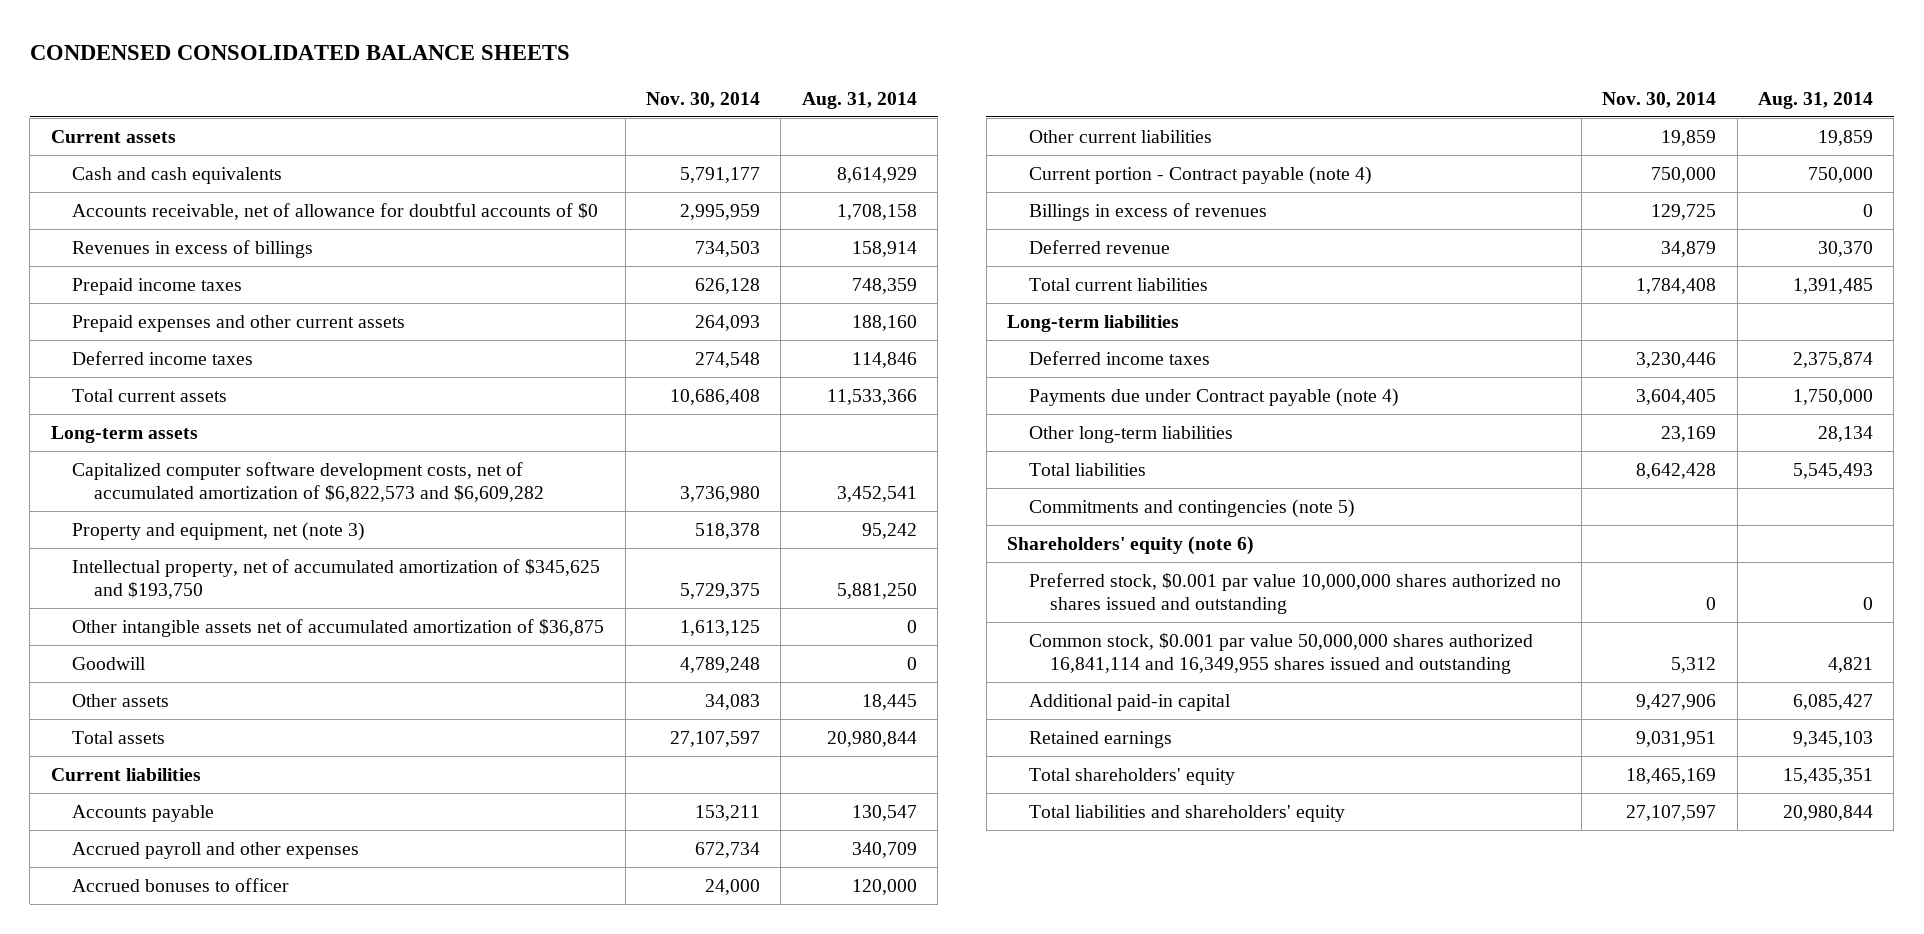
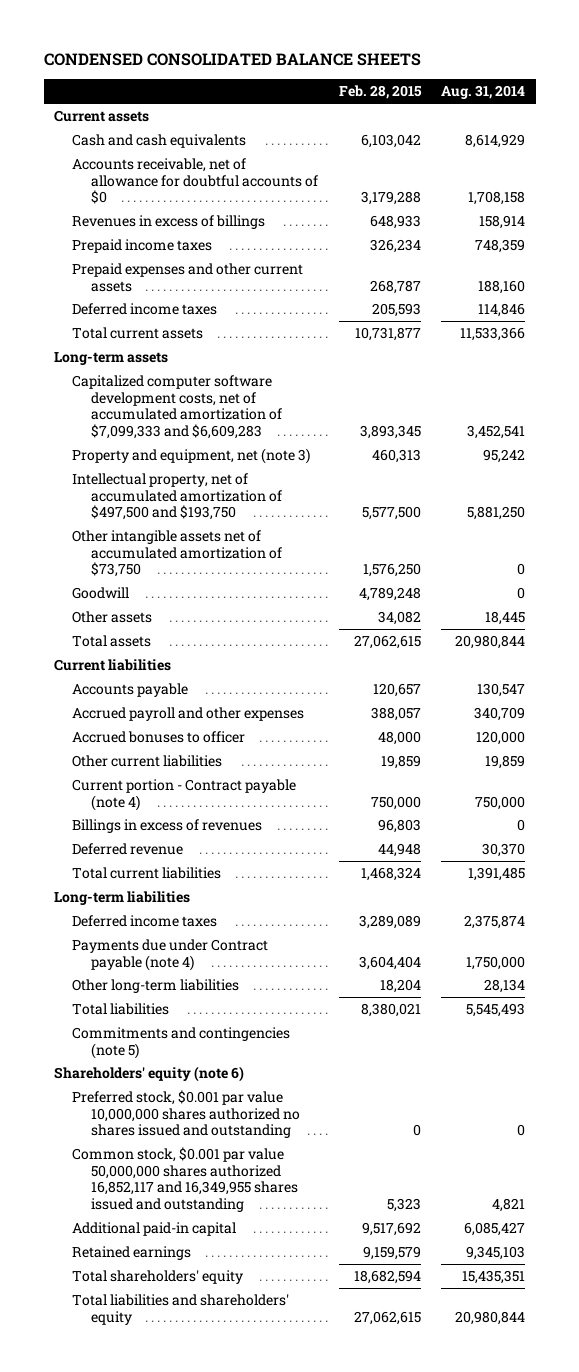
[646,91,761,108] Nov. 30, 2014 -> none
none -> [338,85,422,100] Feb. 28, 2015
[72,461,544,502] Capitalized computer software development costs, net of accumulated amortization of $6,822,573 and $6,609,282 -> [72,375,282,439] Capitalized computer software development costs, net of accumulated amortization of $7,099,333 and $6,609,283
[72,558,601,599] Intellectual property, net of accumulated amortization of $345,625 and $193,750 -> [72,473,282,521] Intellectual property, net of accumulated amortization of $497,500 and $193,750
[72,618,605,637] Other intangible assets net of accumulated amortization of $36,875 -> [72,530,282,578] Other intangible assets net of accumulated amortization of $73,750
[1028,632,1533,674] Common stock, $0.001 par value 50,000,000 shares authorized 16,841,114 and 16,349,955 shares issued and outstanding -> [72,1147,298,1212] Common stock, $0.001 par value 50,000,000 shares authorized 16,852,117 and 16,349,955 shares issued and outstanding

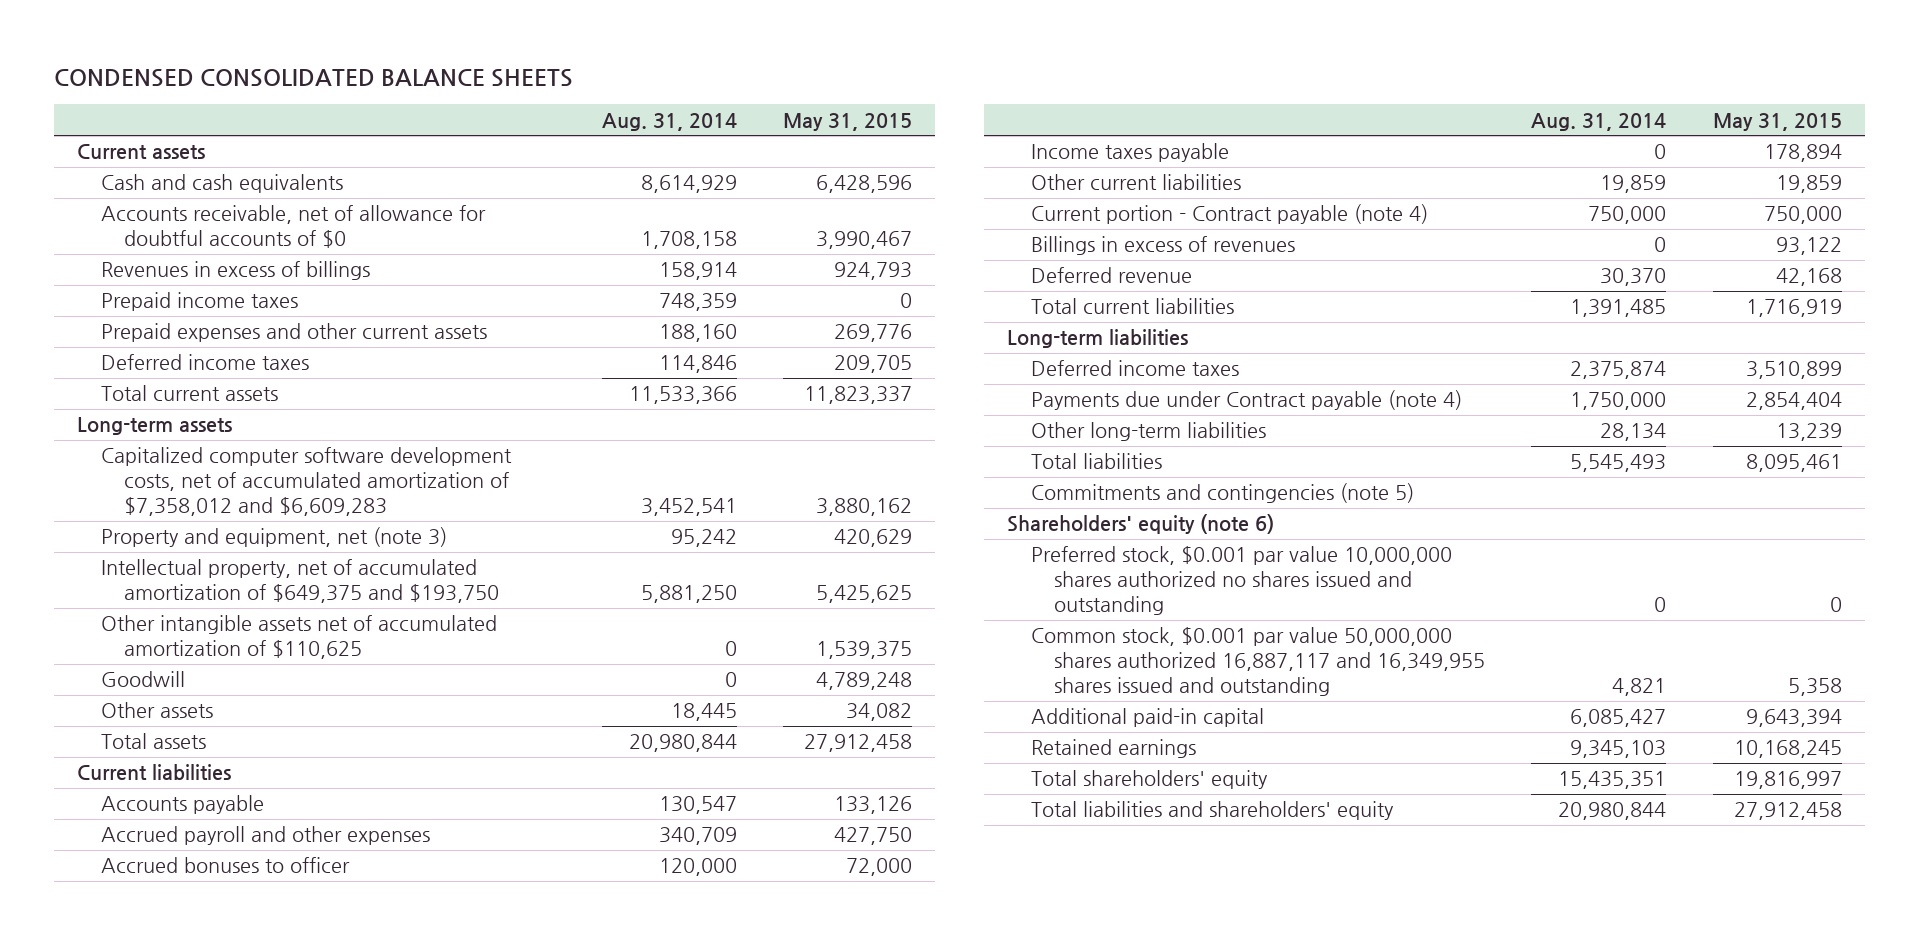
[338,85,422,100] Feb. 28, 2015 -> none
none -> [782,112,912,131] May 31, 2015
[72,375,282,439] Capitalized computer software development costs, net of accumulated amortization of $7,099,333 and $6,609,283 -> [100,447,512,517] Capitalized computer software development costs, net of accumulated amortization of $7,358,012 and $6,609,283
[72,473,282,521] Intellectual property, net of accumulated amortization of $497,500 and $193,750 -> [100,559,500,604] Intellectual property, net of accumulated amortization of $649,375 and $193,750
[72,530,282,578] Other intangible assets net of accumulated amortization of $73,750 -> [100,615,497,660] Other intangible assets net of accumulated amortization of $110,625
none -> [1030,143,1229,163] Income taxes payable
[72,1147,298,1212] Common stock, $0.001 par value 50,000,000 shares authorized 16,852,117 and 16,349,955 shares issued and outstanding -> [1030,627,1486,697] Common stock, $0.001 par value 50,000,000 shares authorized 16,887,117 and 16,349,955 shares issued and outstanding

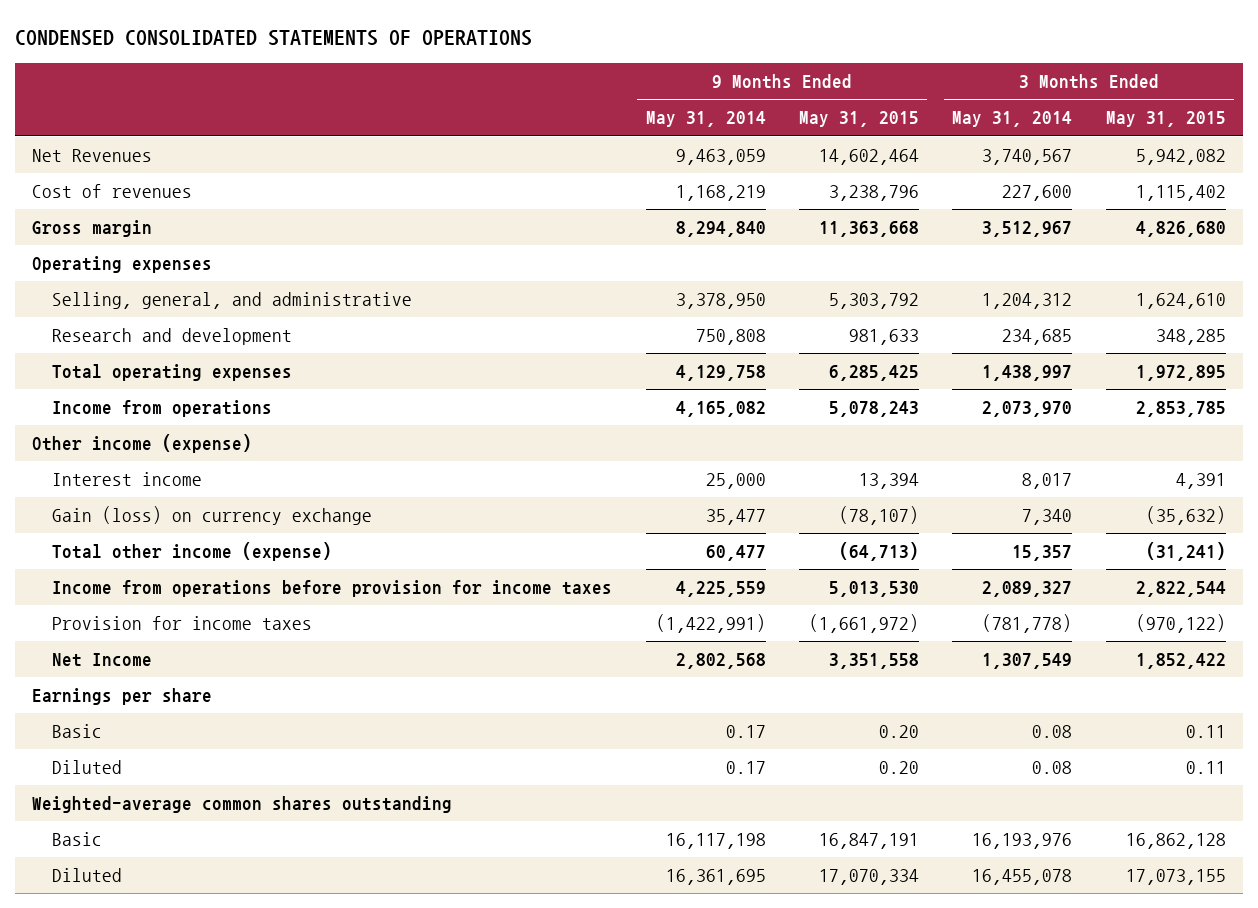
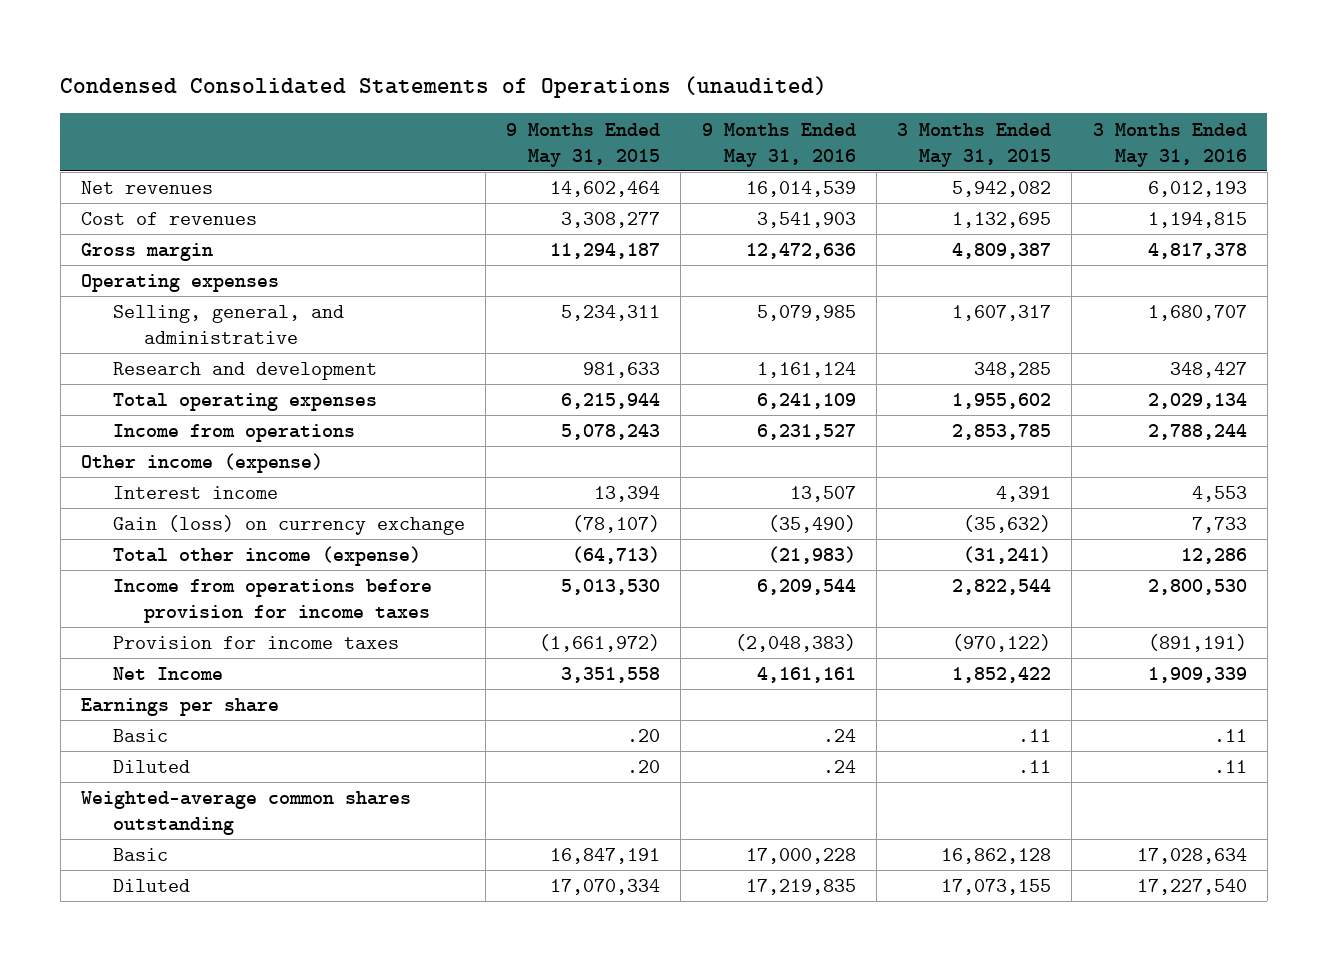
[15,30,533,47] CONDENSED CONSOLIDATED STATEMENTS OF OPERATIONS -> [60,75,828,98] Condensed Consolidated Statements of Operations (unaudited)
[645,111,766,128] May 31, 2014 -> none
[952,111,1073,128] May 31, 2014 -> none
none -> [701,122,856,167] 9 Months Ended May 31, 2016
none -> [1092,122,1247,167] 3 Months Ended May 31, 2016
[32,149,153,163] Net Revenues -> [80,181,213,195] Net revenues
[829,185,920,202] 3,238,796 -> [561,212,661,229] 3,308,277
[1135,185,1226,202] 1,115,402 -> [952,212,1052,229] 1,132,695
[819,221,920,238] 11,363,668 -> [550,243,661,260] 11,294,187
[1135,221,1226,238] 4,826,680 -> [952,243,1052,260] 4,809,387
[829,293,920,310] 5,303,792 -> [561,305,661,322] 5,234,311
[1135,293,1226,310] 1,624,610 -> [952,305,1052,322] 1,607,317
[829,365,920,382] 6,285,425 -> [561,393,661,410] 6,215,944
[1135,365,1226,382] 1,972,895 -> [952,393,1052,410] 1,955,602
[879,725,920,739] 0.20 -> [627,729,661,743] .20
[1185,725,1226,739] 0.11 -> [1018,729,1052,743] .11
[879,761,920,775] 0.20 -> [627,760,661,774] .20
[1185,761,1226,775] 0.11 -> [1018,760,1052,774] .11

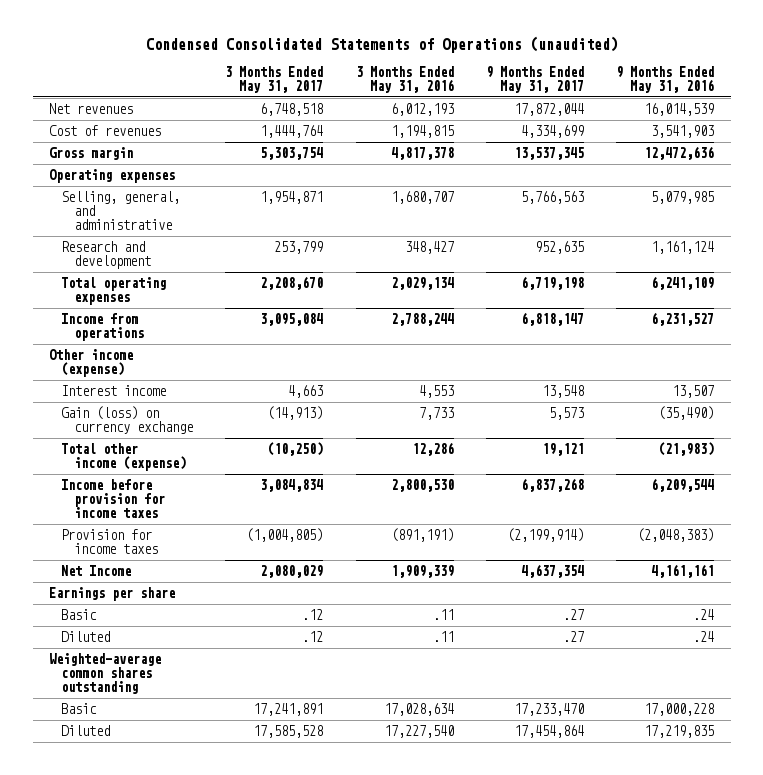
[506,122,661,167] 9 Months Ended May 31, 2015 -> none
[897,122,1052,167] 3 Months Ended May 31, 2015 -> none
none -> [225,65,324,93] 3 Months Ended May 31, 2017
none -> [485,65,584,93] 9 Months Ended May 31, 2017
[112,579,432,624] Income from operations before provision for income taxes -> [61,479,165,519] Income before provision for income taxes

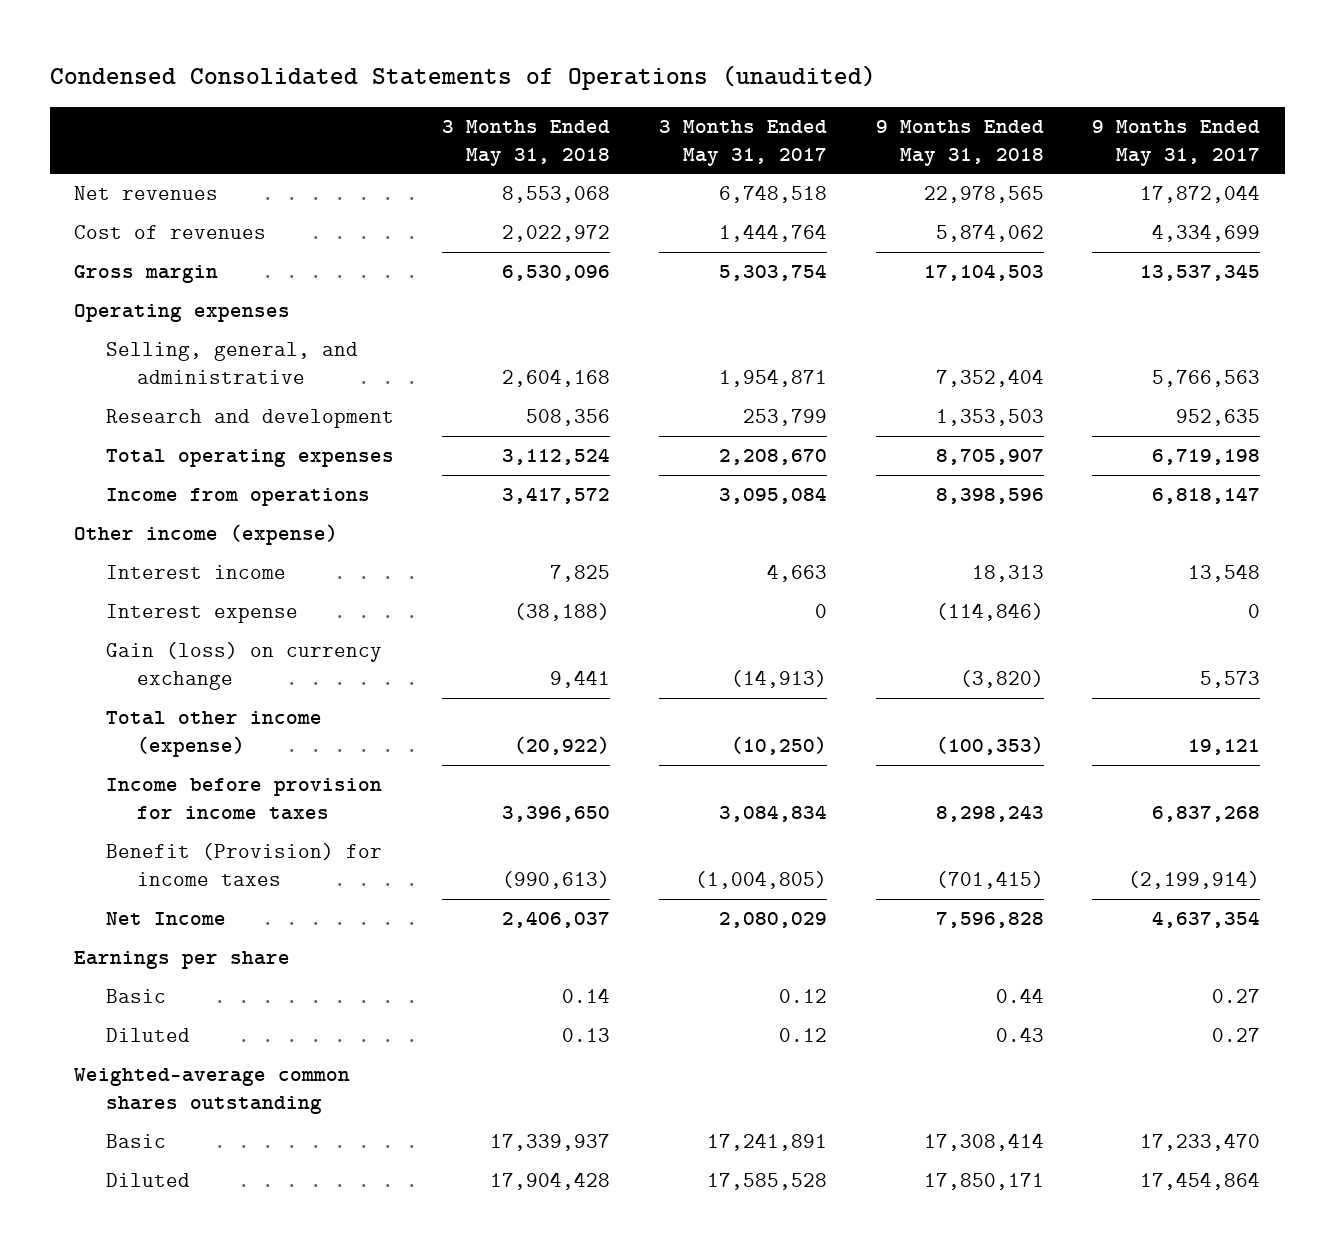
[355,65,454,93] 3 Months Ended May 31, 2016 -> none
[616,65,715,93] 9 Months Ended May 31, 2016 -> none
none -> [442,120,611,166] 3 Months Ended May 31, 2018
none -> [875,120,1044,166] 9 Months Ended May 31, 2018
none -> [105,604,298,624] Interest expense
[61,529,158,555] Provision for income taxes -> [105,843,382,887] Benefit (Provision) for income taxes
[302,609,324,621] .12 -> [779,989,828,1004] 0.12
[562,609,584,621] .27 -> [1212,989,1261,1004] 0.27
[302,631,324,643] .12 -> [779,1028,828,1043] 0.12
[562,631,584,643] .27 -> [1212,1028,1261,1043] 0.27

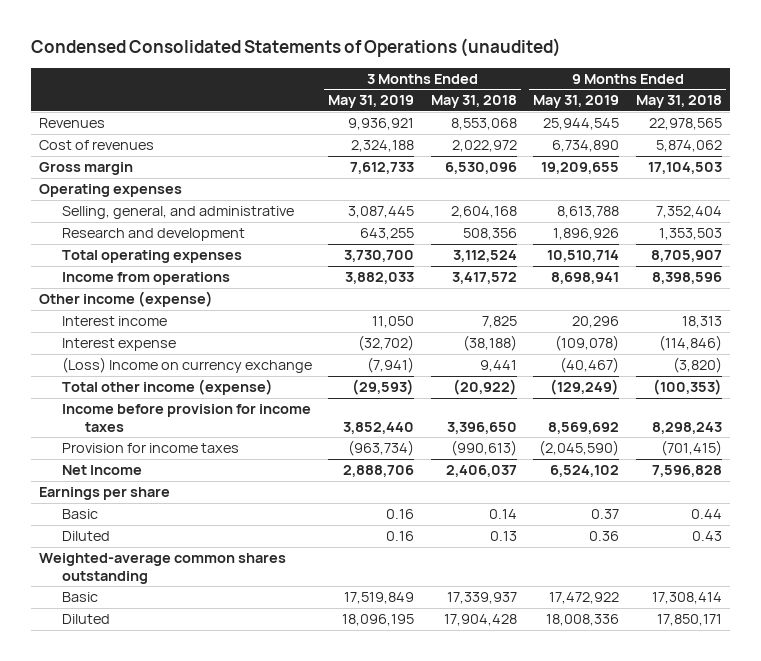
[659,120,828,166] 3 Months Ended May 31, 2017 -> none
[1092,120,1261,166] 9 Months Ended May 31, 2017 -> none
none -> [328,95,415,109] May 31, 2019
none -> [533,95,620,109] May 31, 2019
[74,186,219,201] Net revenues -> [38,118,105,129] Revenues
[105,642,382,691] Gain (loss) on currency exchange -> [61,357,312,374] (Loss) Income on currency exchange
[105,843,382,887] Benefit (Provision) for income taxes -> [61,443,239,454] Provision for income taxes

